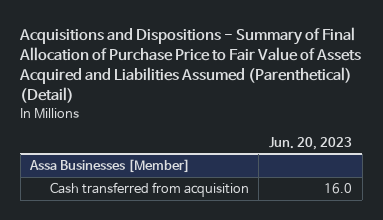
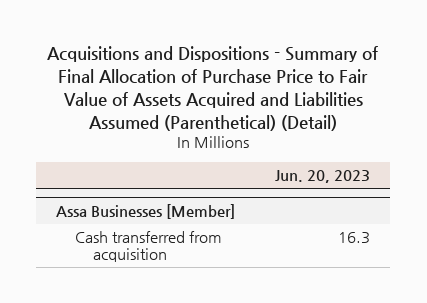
[324,183,353,195] 16.0 -> [338,232,371,245] 16.3

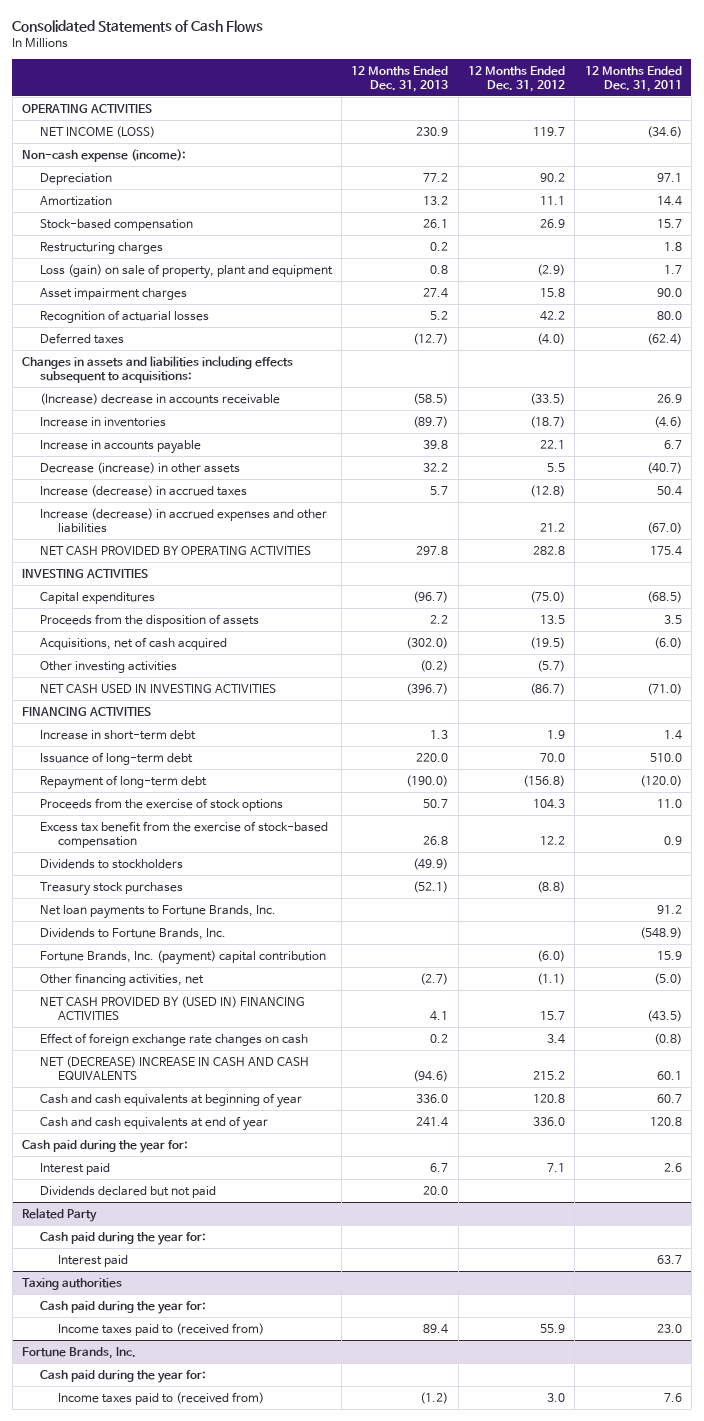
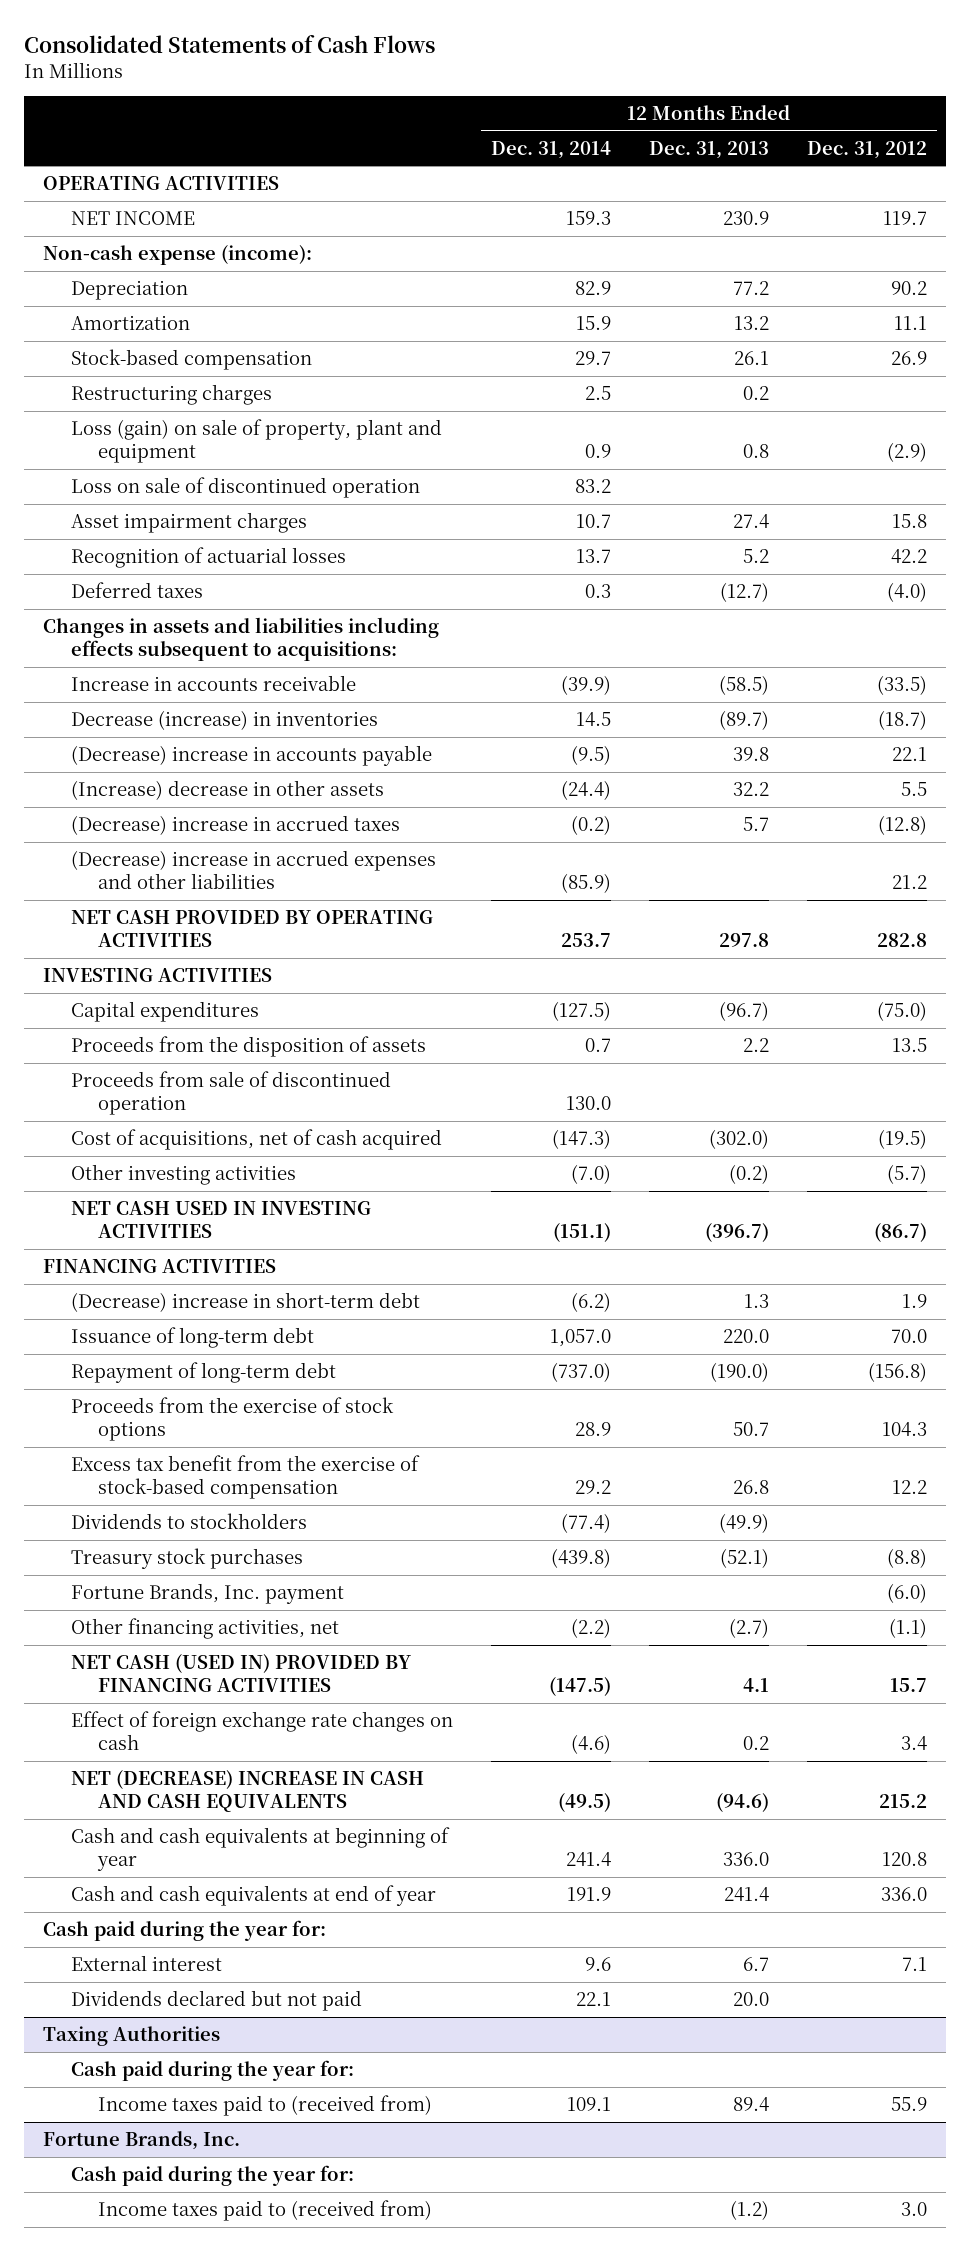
[584,65,682,92] 12 Months Ended Dec. 31, 2011 -> none
none -> [490,140,611,159] Dec. 31, 2014
[39,125,155,138] NET INCOME (LOSS) -> [70,211,195,226] NET INCOME
none -> [70,477,420,499] Loss on sale of discontinued operation
[39,392,280,405] (Increase) decrease in accounts receivable -> [70,675,356,692] Increase in accounts receivable
[39,416,166,427] Increase in inventories -> [70,710,378,731] Decrease (increase) in inventories
[39,439,201,454] Increase in accounts payable -> [70,745,432,767] (Decrease) increase in accounts payable
[39,461,240,474] Decrease (increase) in other assets -> [70,780,384,801] (Increase) decrease in other assets
[39,484,247,497] Increase (decrease) in accrued taxes -> [70,815,400,836] (Decrease) increase in accrued taxes
[39,507,327,533] Increase (decrease) in accrued expenses and other liabilities -> [70,850,436,890] (Decrease) increase in accrued expenses and other liabilities
none -> [70,1071,391,1116] Proceeds from sale of discontinued operation
[39,636,227,650] Acquisitions, net of cash acquired -> [70,1129,442,1151] Cost of acquisitions, net of cash acquired
[39,729,196,740] Increase in short-term debt -> [70,1292,420,1313] (Decrease) increase in short-term debt
[39,904,276,919] Net loan payments to Fortune Brands, Inc. -> none
[39,927,226,940] Dividends to Fortune Brands, Inc. -> none
[39,949,326,965] Fortune Brands, Inc. (payment) capital contribution -> [70,1583,344,1605] Fortune Brands, Inc. payment
[39,995,305,1020] NET CASH PROVIDED BY (USED IN) FINANCING ACTIVITIES -> [70,1654,411,1693] NET CASH (USED IN) PROVIDED BY FINANCING ACTIVITIES
[39,1162,110,1175] Interest paid -> [70,1955,222,1972] External interest
[22,1207,98,1222] Related Party -> none
[39,1231,206,1245] Cash paid during the year for: -> none
[57,1254,128,1267] Interest paid -> none
[22,1277,123,1290] Taxing authorities -> [43,2026,221,2047] Taxing Authorities

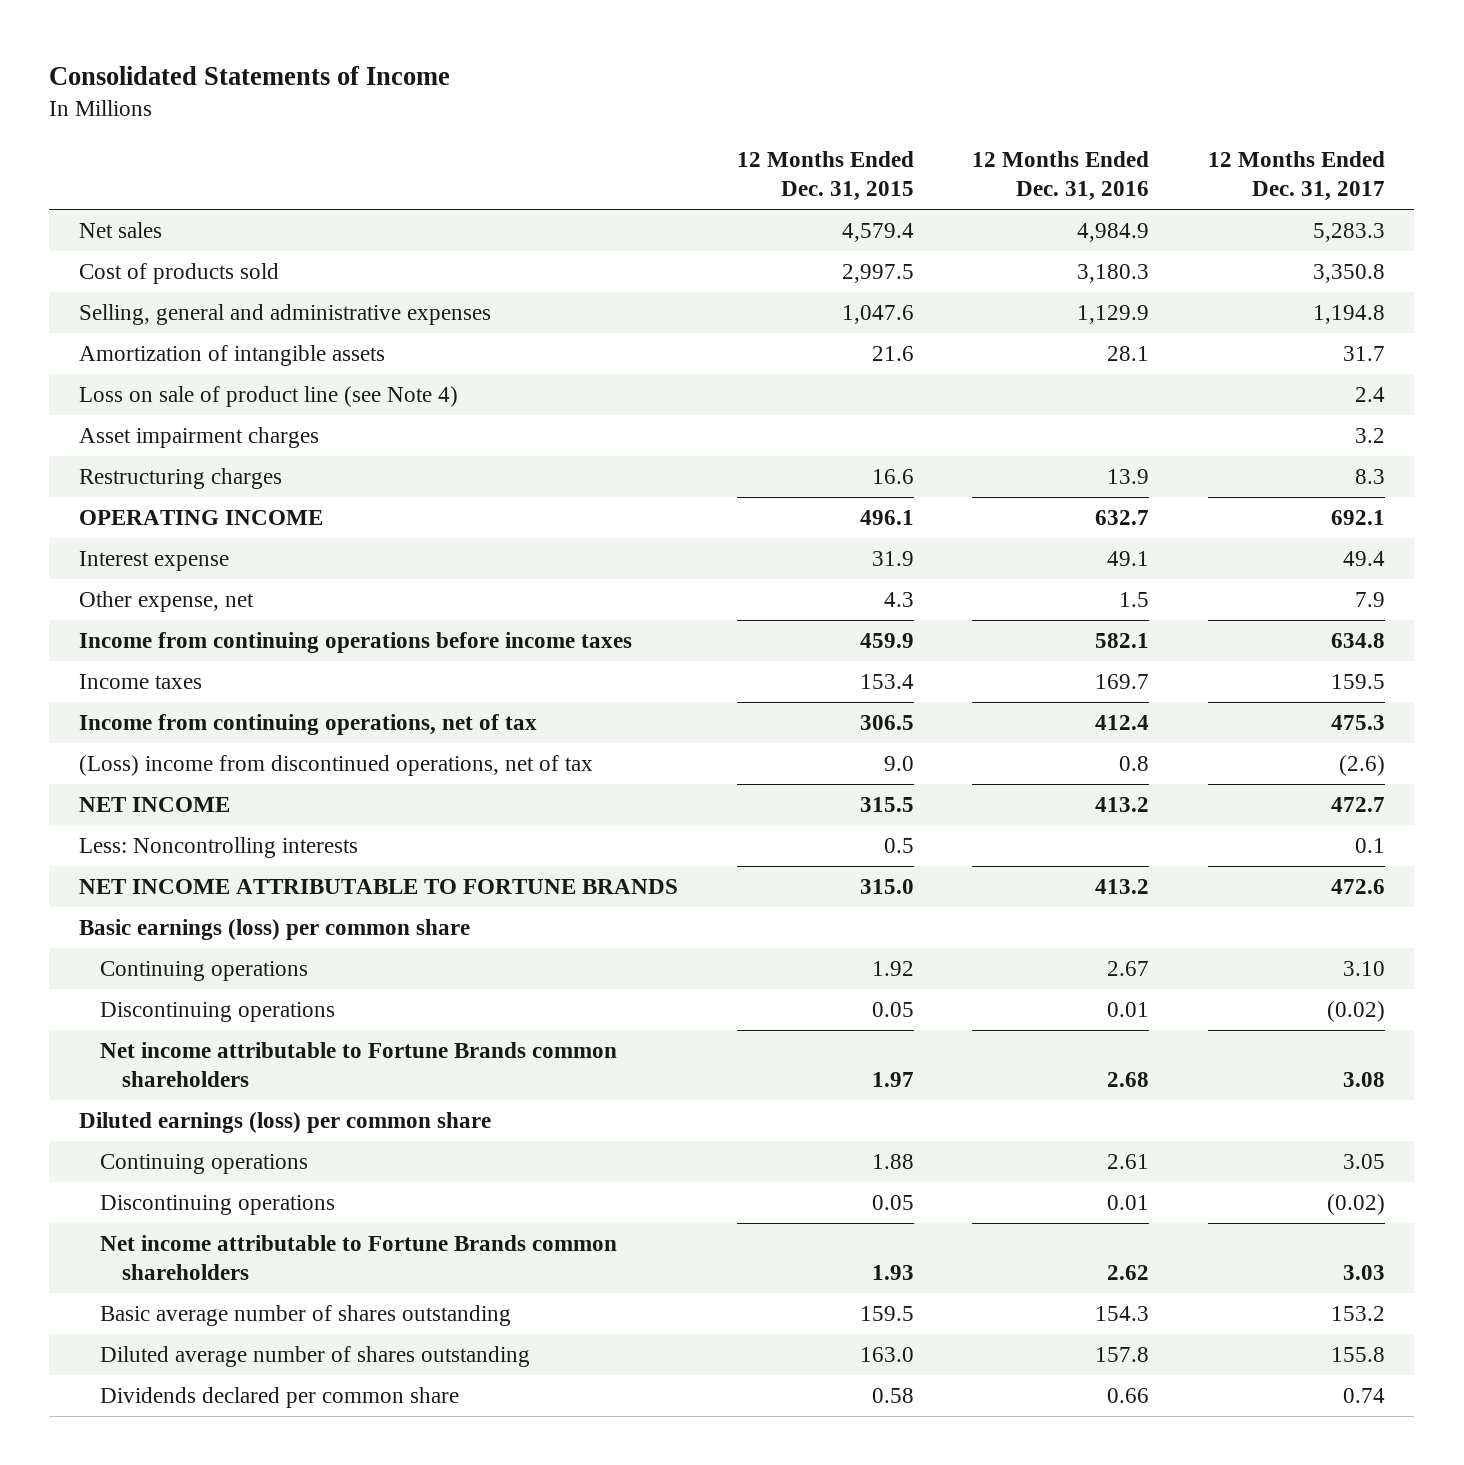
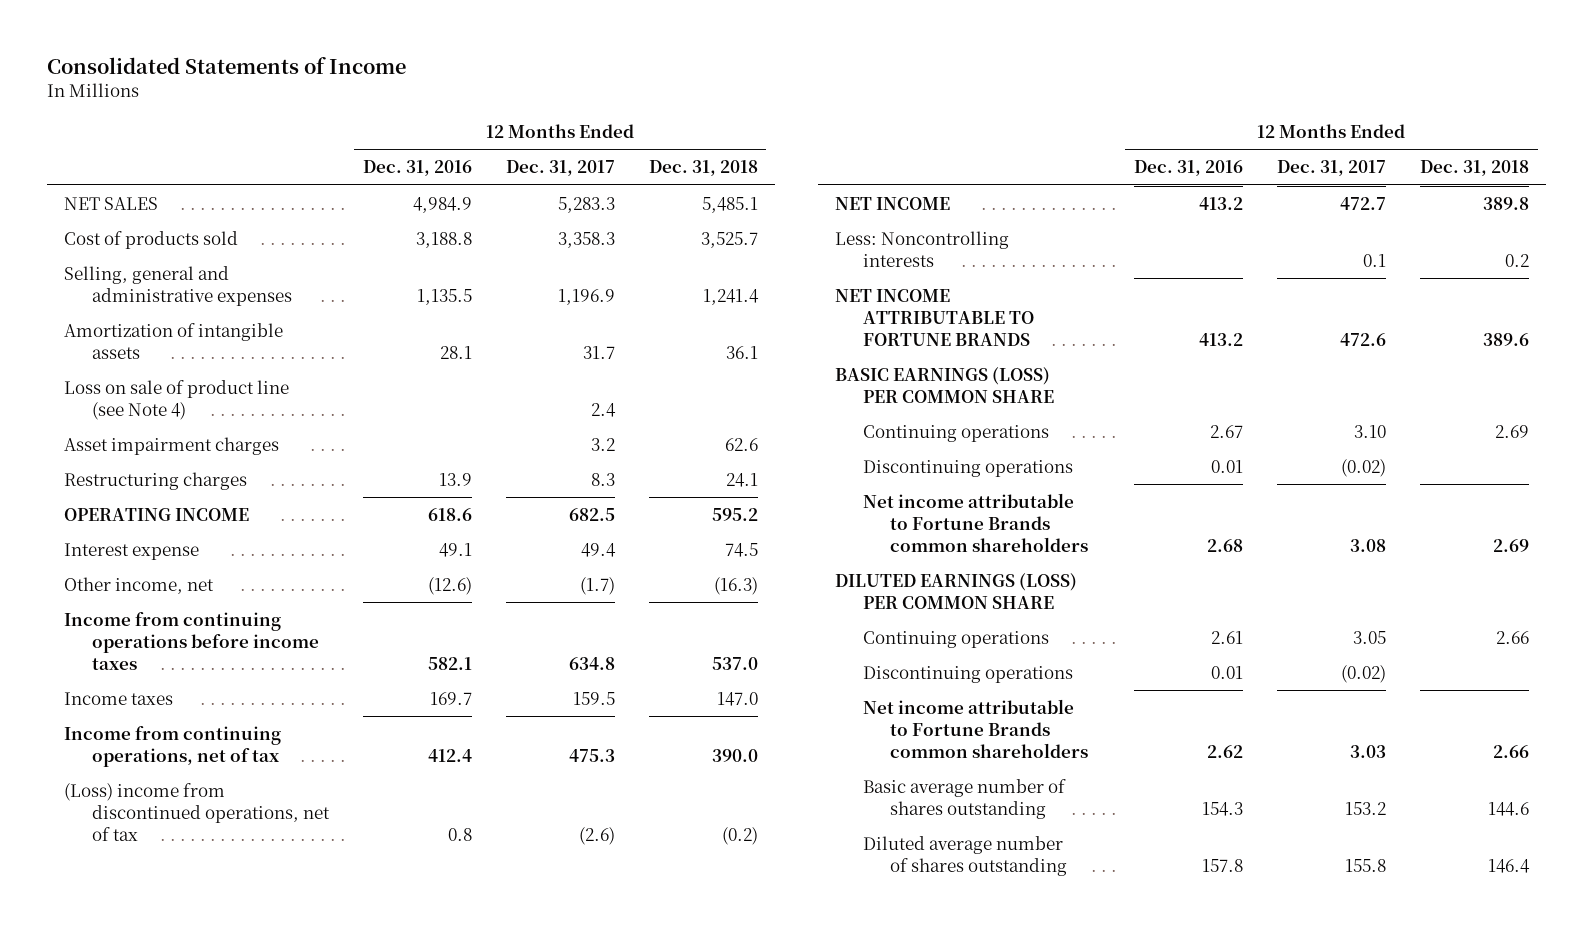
[736,151,914,202] 12 Months Ended Dec. 31, 2015 -> none
none -> [648,160,758,177] Dec. 31, 2018
[78,222,162,239] Net sales -> [64,196,159,210] NET SALES
[1077,264,1150,284] 3,180.3 -> [415,231,472,248] 3,188.8
[1313,264,1386,284] 3,350.8 -> [557,231,615,248] 3,358.3
[1077,305,1150,325] 1,129.9 -> [416,289,472,306] 1,135.5
[1313,305,1386,325] 1,194.8 -> [557,289,615,306] 1,196.9
[1095,510,1150,526] 632.7 -> [427,507,472,521] 618.6
[1331,510,1386,526] 692.1 -> [568,507,615,521] 682.5
[78,591,254,613] Other expense, net -> [64,576,215,594] Other income, net
[1119,592,1150,608] 1.5 -> [427,576,472,595] (12.6)
[1355,592,1386,608] 7.9 -> [579,576,615,595] (1.7)
[78,919,470,941] Basic earnings (loss) per common share -> [835,366,1054,404] BASIC EARNINGS (LOSS) PER COMMON SHARE
[78,1112,491,1134] Diluted earnings (loss) per common share -> [835,572,1078,610] DILUTED EARNINGS (LOSS) PER COMMON SHARE
[100,1387,460,1409] Dividends declared per common share -> none

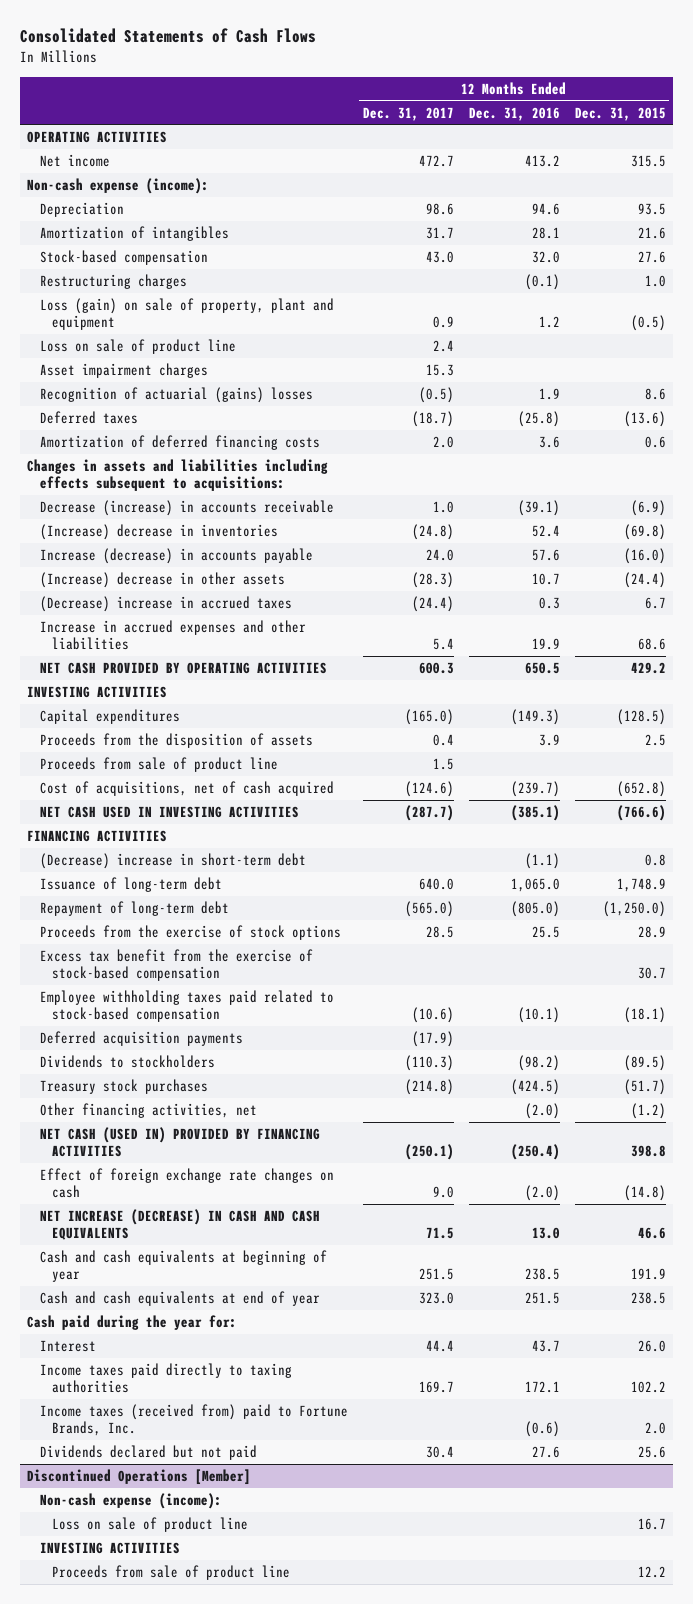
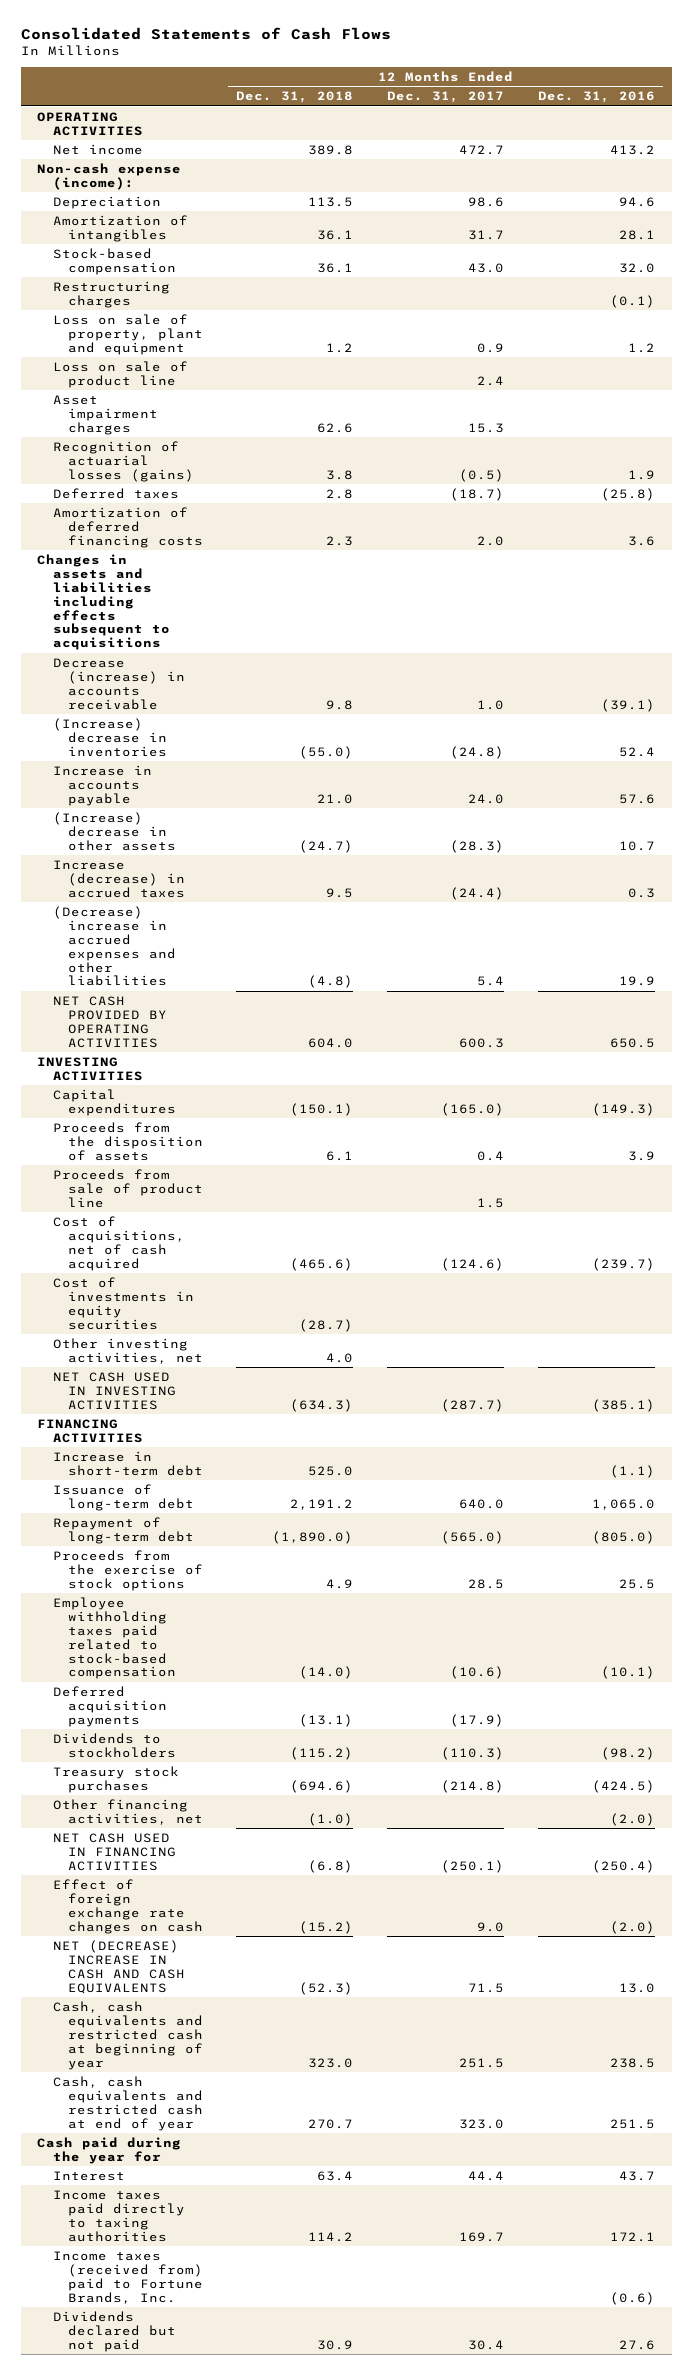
[574,106,666,121] Dec. 31, 2015 -> none
none -> [236,91,354,104] Dec. 31, 2018
[39,298,334,330] Loss (gain) on sale of property, plant and equipment -> [52,313,203,355] Loss on sale of property, plant and equipment
[39,387,313,404] Recognition of actuarial (gains) losses -> [52,440,194,482] Recognition of actuarial losses (gains)
[27,459,329,491] Changes in assets and liabilities including effects subsequent to acquisitions: -> [37,553,170,651] Changes in assets and liabilities including effects subsequent to acquisitions
[39,548,313,565] Increase (decrease) in accounts payable -> [52,764,152,806] Increase in accounts payable
[39,596,292,613] (Decrease) increase in accrued taxes -> [52,859,185,898] Increase (decrease) in accrued taxes
[39,620,306,650] Increase in accrued expenses and other liabilities -> [52,905,176,987] (Decrease) increase in accrued expenses and other liabilities
none -> [52,1276,194,1330] Cost of investments in equity securities
none -> [52,1337,203,1364] Other investing activities, net
[39,853,306,870] (Decrease) increase in short-term debt -> [52,1450,203,1476] Increase in short-term debt
[39,949,313,981] Excess tax benefit from the exercise of stock-based compensation -> none
[39,1127,320,1157] NET CASH (USED IN) PROVIDED BY FINANCING ACTIVITIES -> [52,1832,176,1871] NET CASH USED IN FINANCING ACTIVITIES
[39,1209,320,1240] NET INCREASE (DECREASE) IN CASH AND CASH EQUIVALENTS -> [52,1939,185,1994] NET (DECREASE) INCREASE IN CASH AND CASH EQUIVALENTS
[39,1250,327,1282] Cash and cash equivalents at beginning of year -> [52,2000,203,2070] Cash, cash equivalents and restricted cash at beginning of year
[39,1291,320,1307] Cash and cash equivalents at end of year -> [52,2075,203,2131] Cash, cash equivalents and restricted cash at end of year
[27,1315,238,1331] Cash paid during the year for: -> [37,2136,182,2164] Cash paid during the year for
[27,1469,252,1486] Discontinued Operations [Member] -> none
[39,1493,222,1510] Non-cash expense (income): -> none
[52,1517,249,1533] Loss on sale of product line -> none
[39,1542,180,1555] INVESTING ACTIVITIES -> none
[52,1565,291,1581] Proceeds from sale of product line -> none

